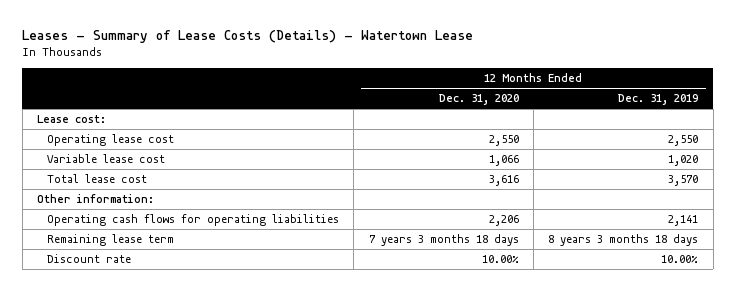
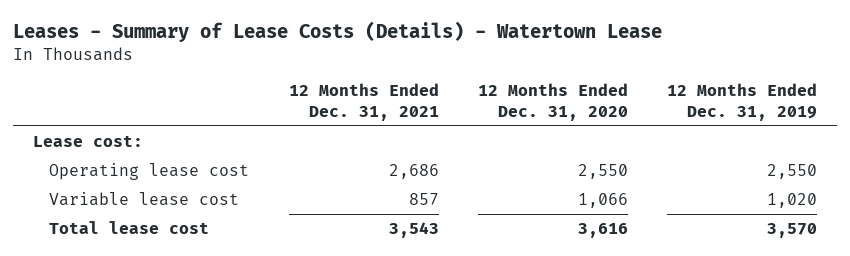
none -> [288,83,439,121] 12 Months Ended Dec. 31, 2021
[37,194,155,204] Other information: -> none
[46,214,339,227] Operating cash flows for operating liabilities -> none
[46,234,174,247] Remaining lease term -> none
[46,254,131,264] Discount rate -> none

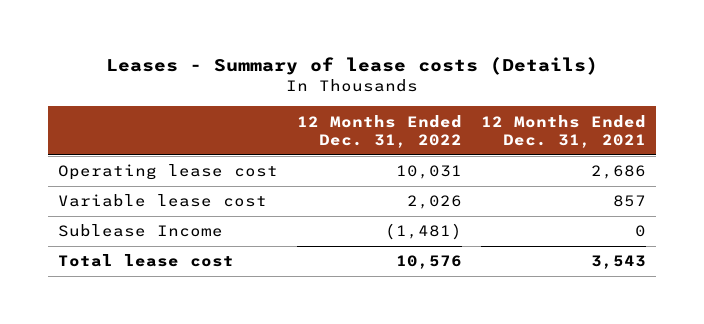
[12,21,662,43] Leases - Summary of Lease Costs (Details) - Watertown Lease -> [106,57,599,76] Leases - Summary of lease costs (Details)
[478,83,629,121] 12 Months Ended Dec. 31, 2020 -> none
[667,83,818,121] 12 Months Ended Dec. 31, 2019 -> none
none -> [297,114,463,149] 12 Months Ended Dec. 31, 2022
[32,135,143,148] Lease cost: -> none
none -> [57,224,223,238] Sublease Income

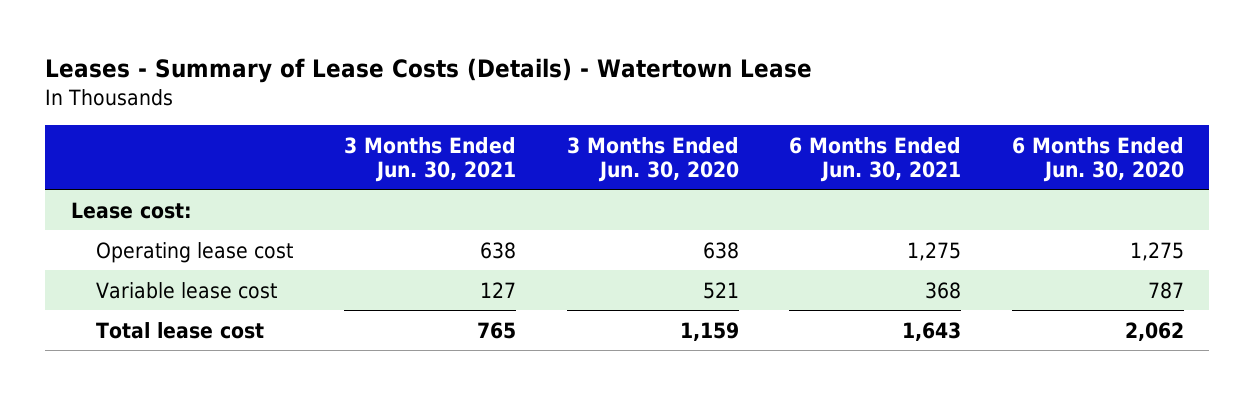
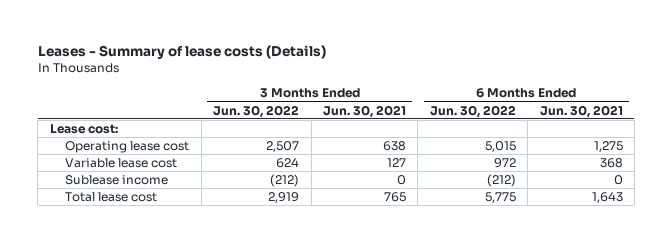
[45,58,813,84] Leases - Summary of Lease Costs (Details) - Watertown Lease -> [37,45,326,60] Leases - Summary of lease costs (Details)
[566,136,739,182] 3 Months Ended Jun. 30, 2020 -> none
[1011,136,1184,182] 6 Months Ended Jun. 30, 2020 -> none
none -> [213,104,300,118] Jun. 30, 2022
none -> [429,104,516,118] Jun. 30, 2022
none -> [65,174,169,185] Sublease income

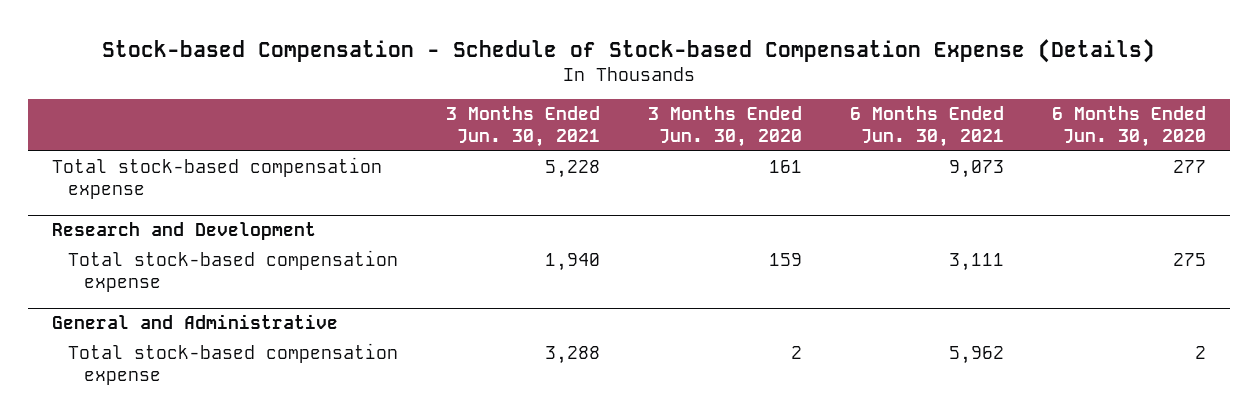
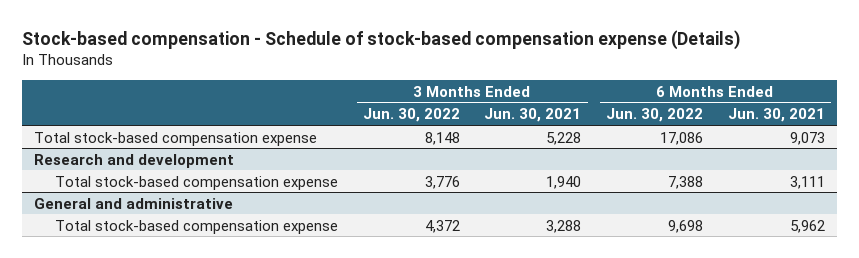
[102,38,1156,63] Stock-based Compensation - Schedule of Stock-based Compensation Expense (Details) -> [21,30,740,51] Stock-based compensation - Schedule of stock-based compensation expense (Details)
[648,106,803,148] 3 Months Ended Jun. 30, 2020 -> none
[1052,106,1207,148] 6 Months Ended Jun. 30, 2020 -> none
none -> [362,108,460,123] Jun. 30, 2022
none -> [606,108,704,123] Jun. 30, 2022
[52,222,317,241] Research and Development -> [33,153,234,168] Research and development
[52,314,339,330] General and Administrative -> [33,197,233,209] General and administrative

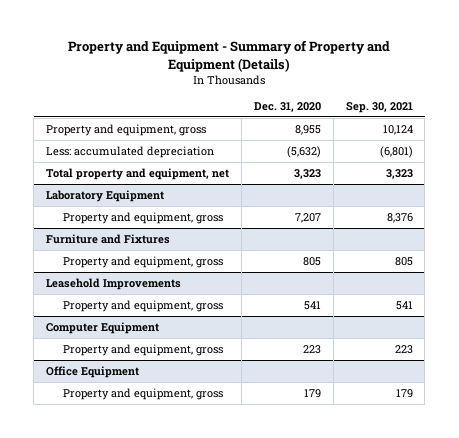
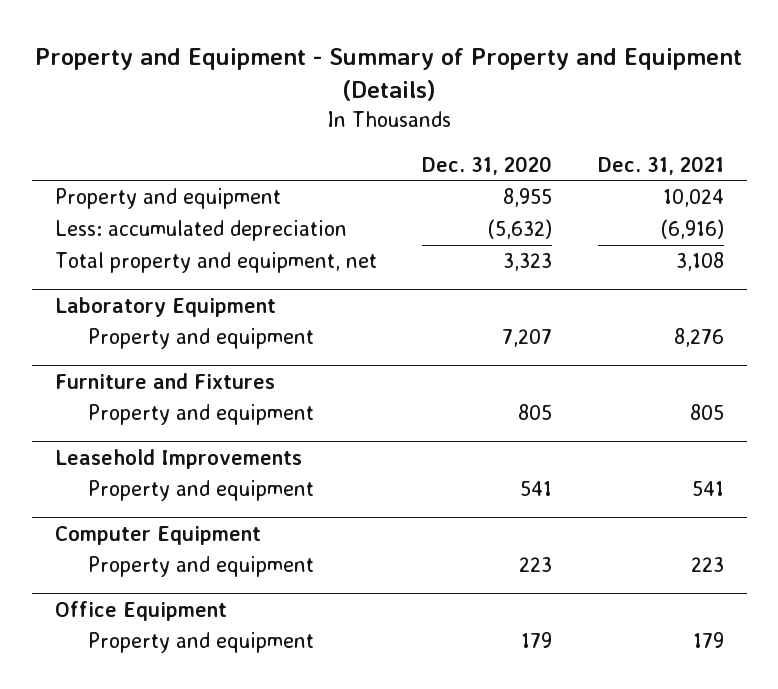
[345,102,413,114] Sep. 30, 2021 -> none
none -> [597,155,724,175] Dec. 31, 2021
[46,123,207,136] Property and equipment, gross -> [54,188,281,210] Property and equipment
[62,211,223,224] Property and equipment, gross -> [88,328,315,350] Property and equipment
[62,255,223,268] Property and equipment, gross -> [88,404,315,426] Property and equipment
[62,299,223,312] Property and equipment, gross -> [88,480,315,502] Property and equipment
[62,343,223,356] Property and equipment, gross -> [88,556,315,578] Property and equipment
[62,387,223,400] Property and equipment, gross -> [88,632,315,654] Property and equipment

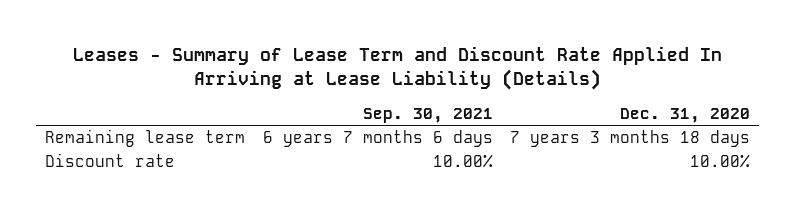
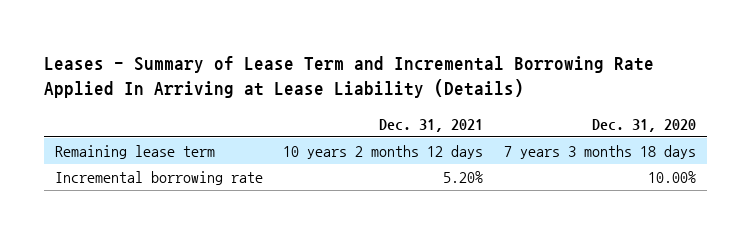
[72,45,722,91] Leases - Summary of Lease Term and Discount Rate Applied In Arriving at Lease Liability (Details) -> [44,56,655,99] Leases - Summary of Lease Term and Incremental Borrowing Rate Applied In Arriving at Lease Liability (Details)
[362,107,493,123] Sep. 30, 2021 -> none
none -> [379,119,484,133] Dec. 31, 2021
[44,153,175,168] Discount rate -> [54,171,263,186] Incremental borrowing rate

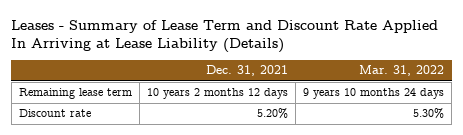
[44,56,655,99] Leases - Summary of Lease Term and Incremental Borrowing Rate Applied In Arriving at Lease Liability (Details) -> [11,19,439,54] Leases - Summary of Lease Term and Discount Rate Applied In Arriving at Lease Liability (Details)
[592,119,697,133] Dec. 31, 2020 -> none
none -> [359,65,445,77] Mar. 31, 2022
[54,171,263,186] Incremental borrowing rate -> [18,109,91,118] Discount rate

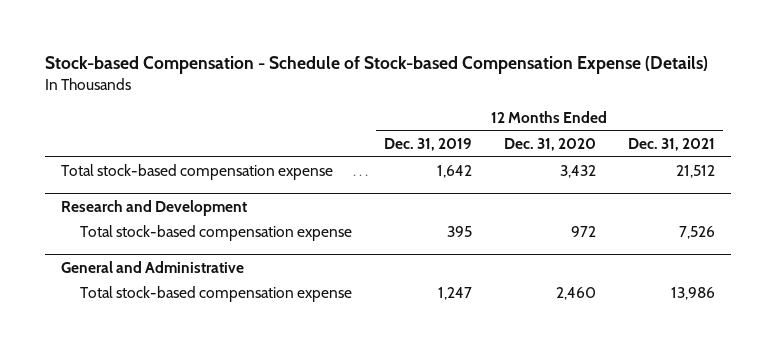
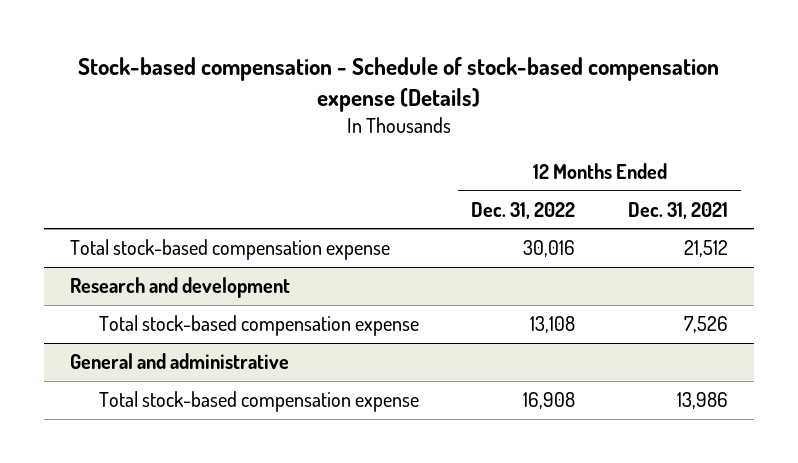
[44,55,708,74] Stock-based Compensation - Schedule of Stock-based Compensation Expense (Details) -> [77,56,719,112] Stock-based compensation - Schedule of stock-based compensation expense (Details)
[383,138,472,152] Dec. 31, 2019 -> none
[503,138,596,152] Dec. 31, 2020 -> none
none -> [471,201,576,219] Dec. 31, 2022
[60,199,247,216] Research and Development -> [69,277,290,299] Research and development
[60,260,244,273] General and Administrative -> [69,353,289,370] General and administrative

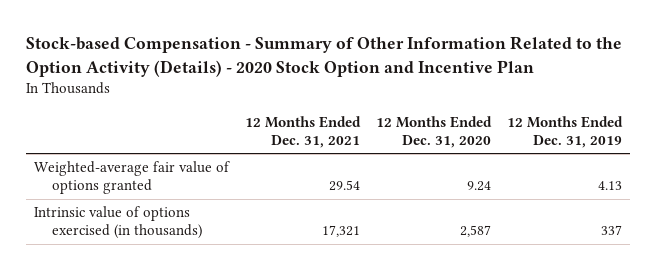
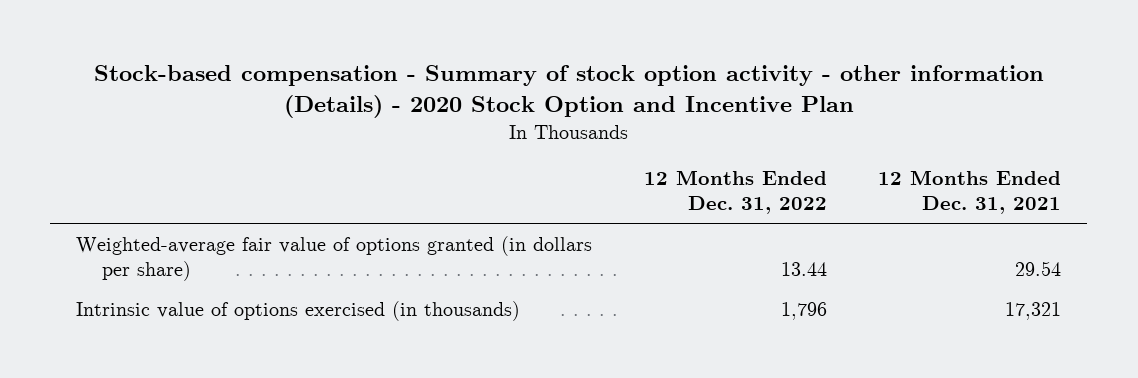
[25,36,622,77] Stock-based Compensation - Summary of Other Information Related to the Option Activity (Details) - 2020 Stock Option and Incentive Plan -> [93,64,1044,118] Stock-based compensation - Summary of stock option activity - other information (Details) - 2020 Stock Option and Incentive Plan
[375,115,492,148] 12 Months Ended Dec. 31, 2020 -> none
[506,115,623,148] 12 Months Ended Dec. 31, 2019 -> none
none -> [643,169,827,215] 12 Months Ended Dec. 31, 2022
[33,161,230,195] Weighted-average fair value of options granted -> [76,235,593,282] Weighted-average fair value of options granted (in dollars per share)

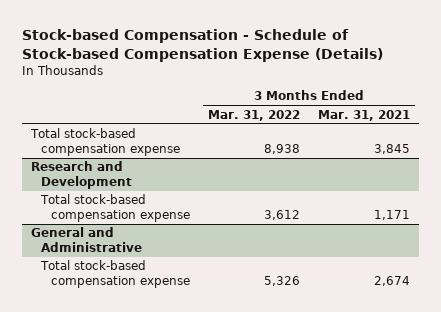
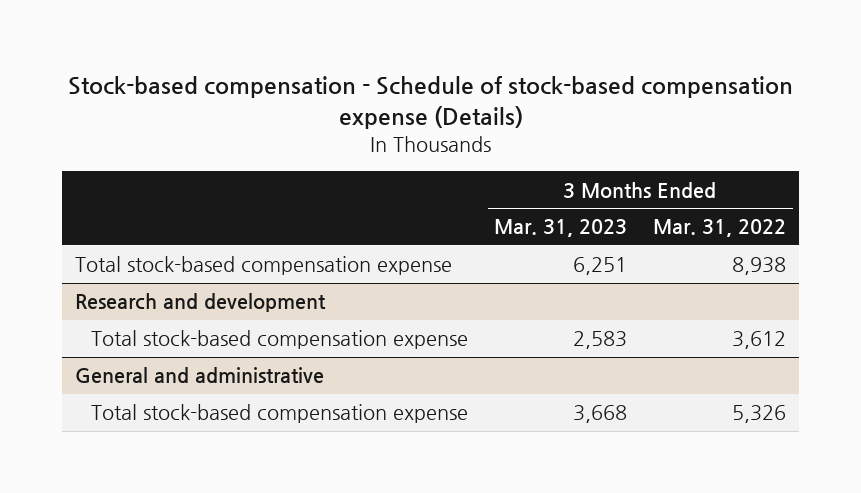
[21,29,383,62] Stock-based Compensation - Schedule of Stock-based Compensation Expense (Details) -> [67,76,793,130] Stock-based compensation - Schedule of stock-based compensation expense (Details)
[318,109,411,121] Mar. 31, 2021 -> none
none -> [494,219,628,238] Mar. 31, 2023
[31,161,132,190] Research and Development -> [75,293,327,313] Research and development
[31,227,142,253] General and Administrative -> [75,367,325,384] General and administrative

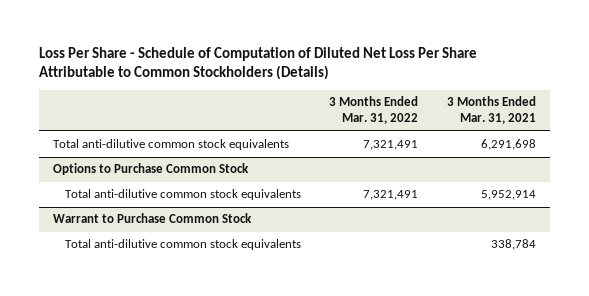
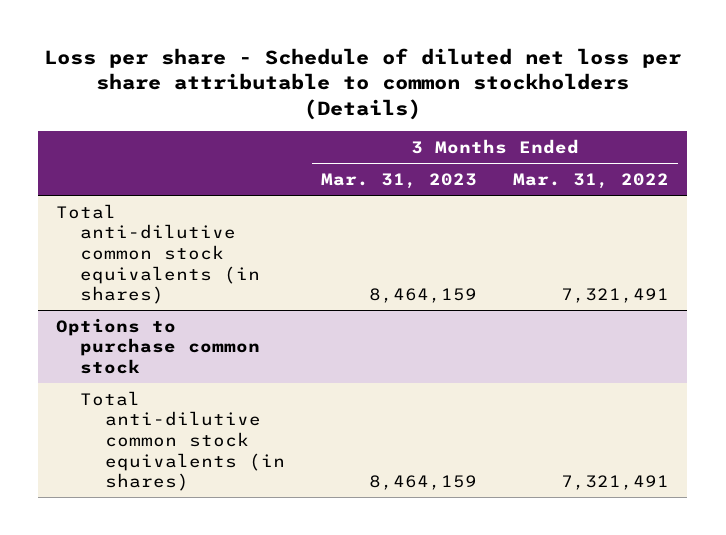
[38,47,477,81] Loss Per Share - Schedule of Computation of Diluted Net Loss Per Share Attributable to Common Stockholders (Details) -> [43,47,682,120] Loss per share - Schedule of diluted net loss per share attributable to common stockholders (Details)
[446,96,536,125] 3 Months Ended Mar. 31, 2021 -> none
none -> [320,172,477,189] Mar. 31, 2023
[53,213,253,224] Warrant to Purchase Common Stock -> none
[64,239,301,251] Total anti-dilutive common stock equivalents -> none
[53,139,290,151] Total anti-dilutive common stock equivalents -> [56,203,261,305] Total anti-dilutive common stock equivalents (in shares)
[53,163,250,176] Options to Purchase Common Stock -> [56,317,261,374] Options to purchase common stock
[64,189,301,201] Total anti-dilutive common stock equivalents -> [80,390,285,492] Total anti-dilutive common stock equivalents (in shares)

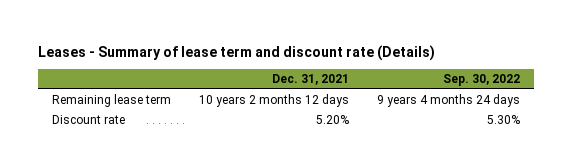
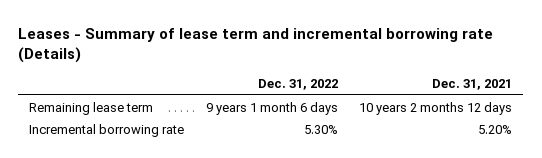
[37,44,435,61] Leases - Summary of lease term and discount rate (Details) -> [18,27,494,64] Leases - Summary of lease term and incremental borrowing rate (Details)
[442,73,520,86] Sep. 30, 2022 -> none
none -> [257,79,338,91] Dec. 31, 2022
[51,115,125,125] Discount rate -> [29,123,185,137] Incremental borrowing rate

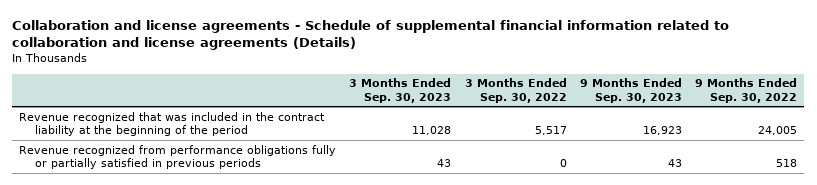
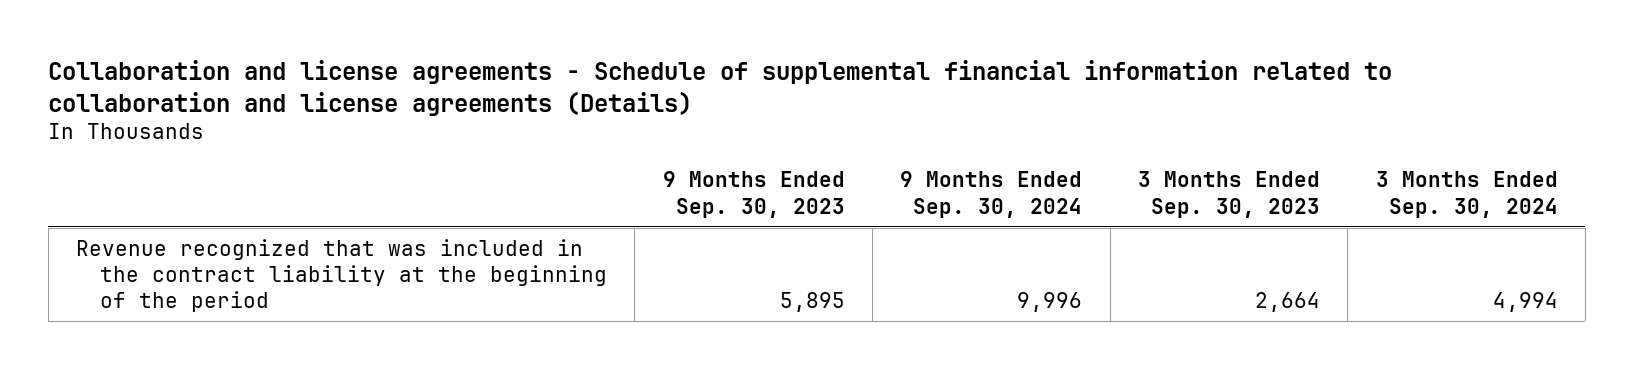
[464,78,567,103] 3 Months Ended Sep. 30, 2022 -> none
[695,78,798,103] 9 Months Ended Sep. 30, 2022 -> none
none -> [900,171,1083,218] 9 Months Ended Sep. 30, 2024
none -> [1375,171,1558,218] 3 Months Ended Sep. 30, 2024
[19,144,337,170] Revenue recognized from performance obligations fully or partially satisfied in previous periods -> none
[412,126,452,136] 11,028 -> [1254,292,1320,313] 2,664
[643,126,683,136] 16,923 -> [779,292,845,313] 5,895

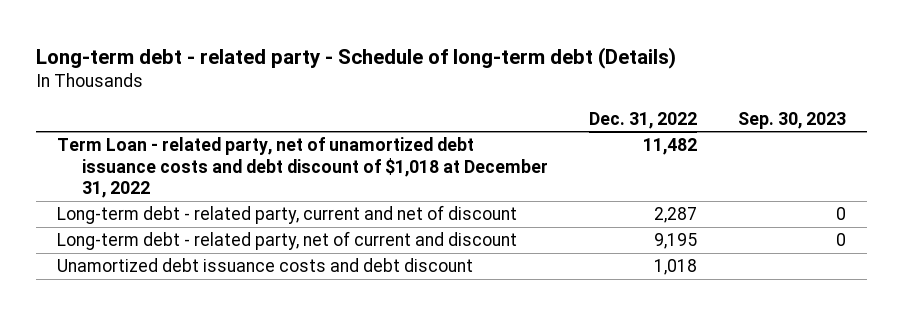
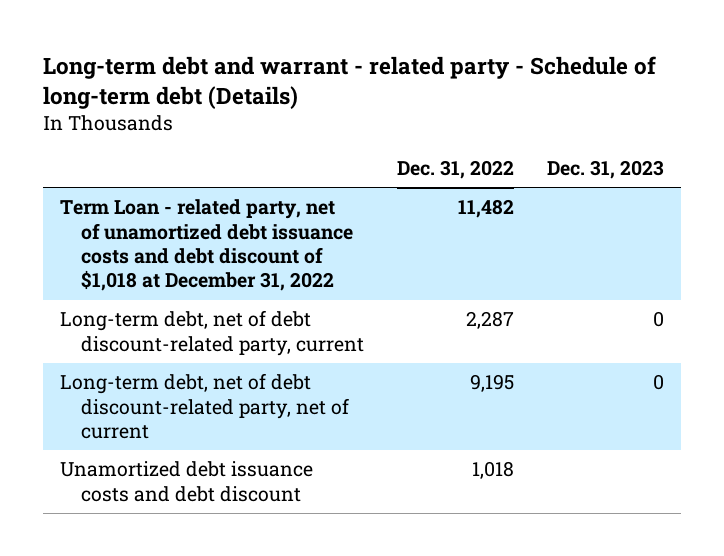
[36,46,677,69] Long-term debt - related party - Schedule of long-term debt (Details) -> [43,55,657,109] Long-term debt and warrant - related party - Schedule of long-term debt (Details)
[738,111,847,129] Sep. 30, 2023 -> none
none -> [546,160,664,180] Dec. 31, 2023
[56,205,517,225] Long-term debt - related party, current and net of discount -> [60,310,364,356] Long-term debt, net of debt discount-related party, current
[56,231,517,251] Long-term debt - related party, net of current and discount -> [60,373,349,439] Long-term debt, net of debt discount-related party, net of current

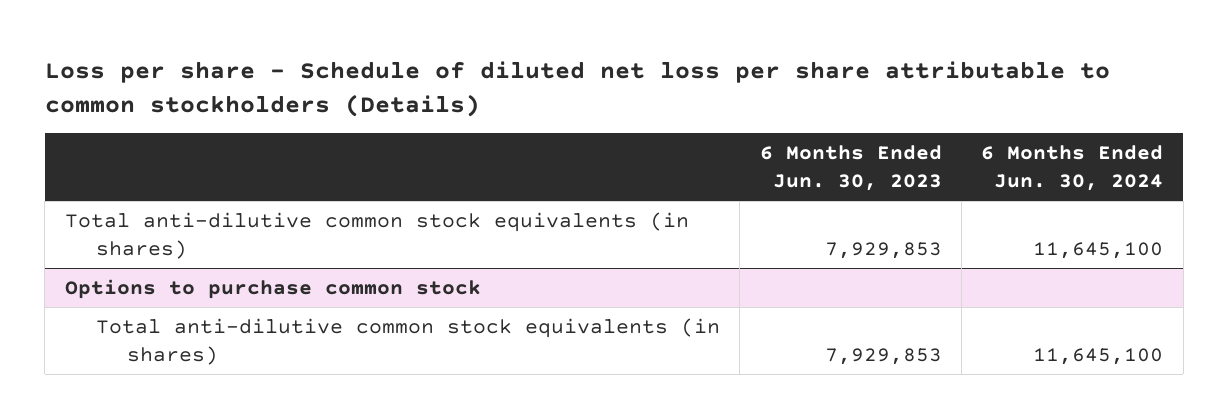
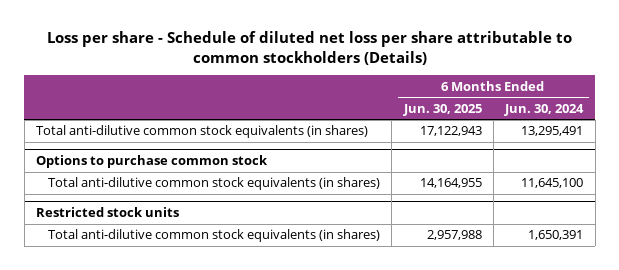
[759,145,942,192] 6 Months Ended Jun. 30, 2023 -> none
none -> [402,103,482,116] Jun. 30, 2025
[1033,241,1164,259] 11,645,100 -> [521,126,584,137] 13,295,491
none -> [35,207,179,218] Restricted stock units
none -> [47,229,380,243] Total anti-dilutive common stock equivalents (in shares)

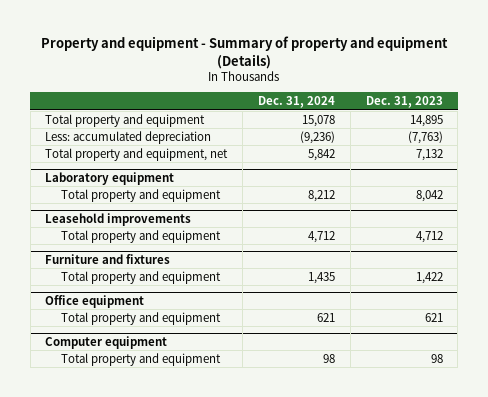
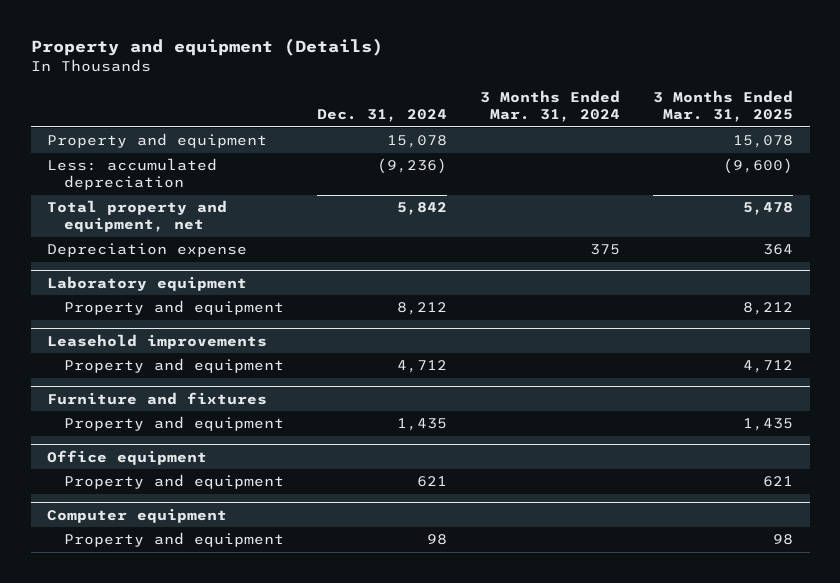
[41,35,449,69] Property and equipment - Summary of property and equipment (Details) -> [30,38,383,57] Property and equipment (Details)
[365,96,443,109] Dec. 31, 2023 -> none
none -> [480,89,621,123] 3 Months Ended Mar. 31, 2024
none -> [653,89,794,123] 3 Months Ended Mar. 31, 2025
[45,113,206,127] Total property and equipment -> [47,133,268,149] Property and equipment
none -> [47,243,248,258] Depreciation expense
[60,188,221,202] Total property and equipment -> [64,300,285,316] Property and equipment
[60,229,221,243] Total property and equipment -> [64,358,285,374] Property and equipment
[60,270,221,284] Total property and equipment -> [64,416,285,432] Property and equipment
[60,311,221,325] Total property and equipment -> [64,474,285,490] Property and equipment
[60,352,221,366] Total property and equipment -> [64,532,285,548] Property and equipment

